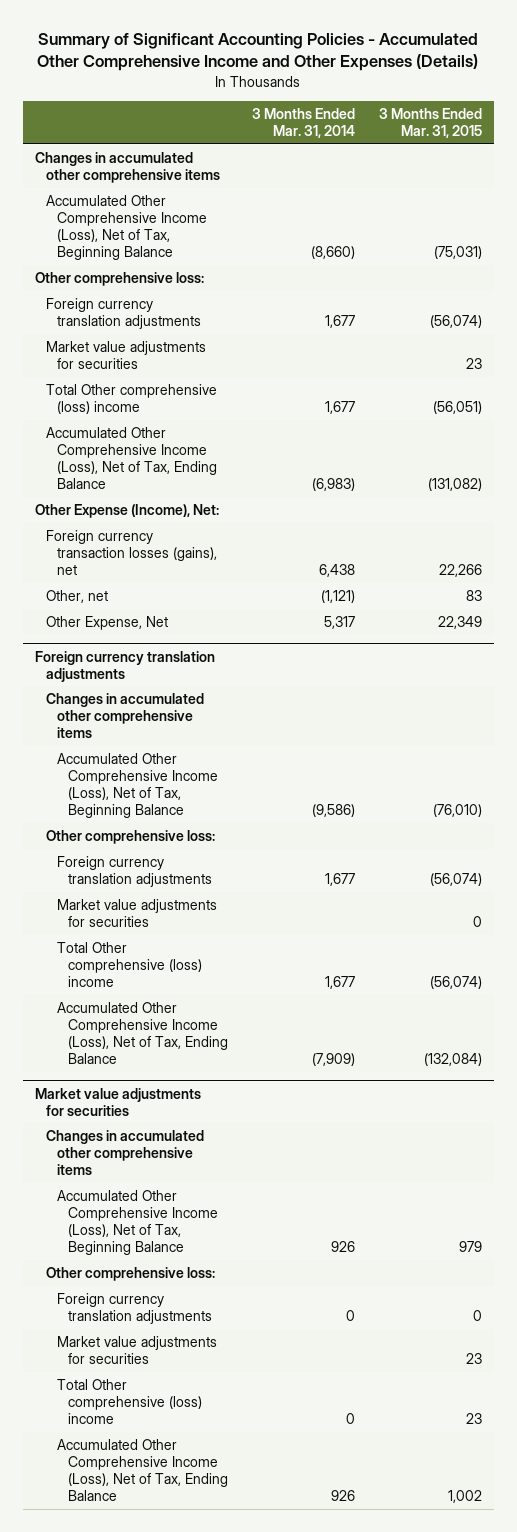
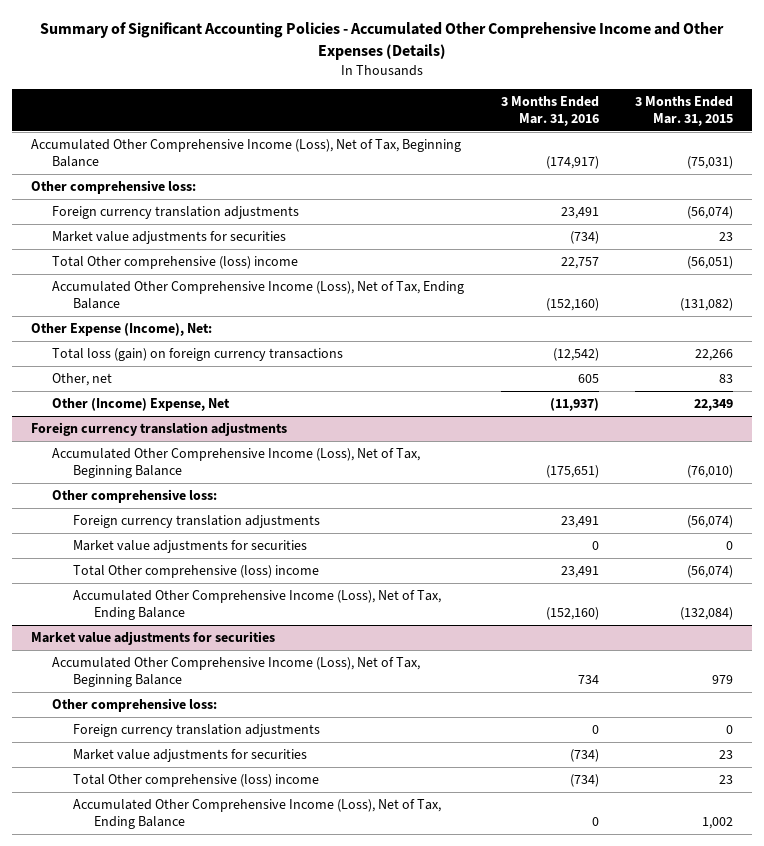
[251,107,355,138] 3 Months Ended Mar. 31, 2014 -> none
none -> [500,96,599,126] 3 Months Ended Mar. 31, 2016
[35,152,221,184] Changes in accumulated other comprehensive items -> none
[46,530,218,576] Foreign currency transaction losses (gains), net -> [51,348,343,362] Total loss (gain) on foreign currency transactions
[46,616,169,631] Other Expense, Net -> [51,398,230,412] Other (Income) Expense, Net
[46,693,205,739] Changes in accumulated other comprehensive items -> none
[46,1130,205,1176] Changes in accumulated other comprehensive items -> none

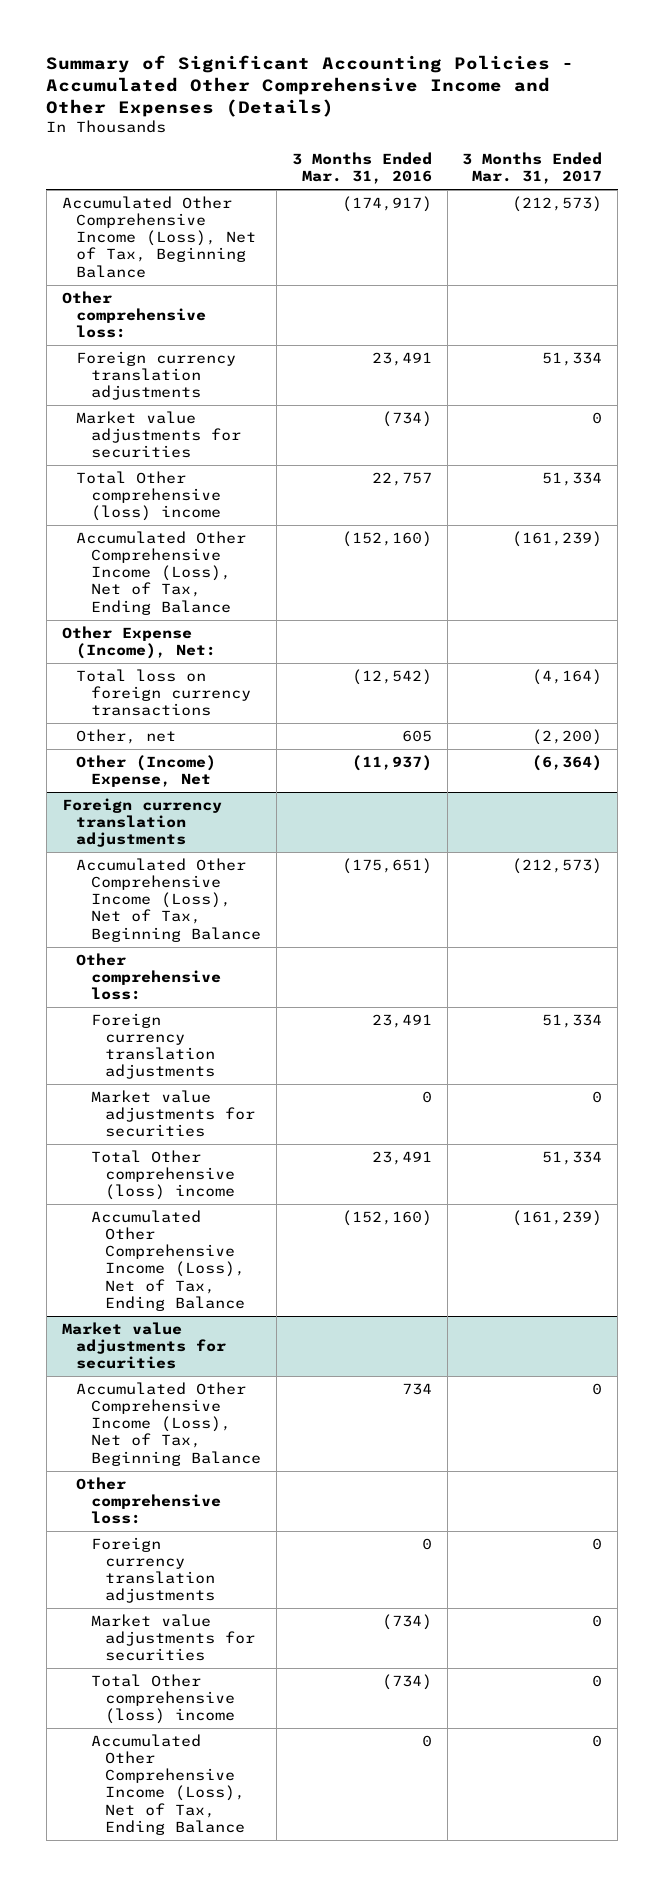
[635,96,734,126] 3 Months Ended Mar. 31, 2015 -> none
none -> [462,152,603,185] 3 Months Ended Mar. 31, 2017
[51,348,343,362] Total loss (gain) on foreign currency transactions -> [76,668,251,717] Total loss on foreign currency transactions

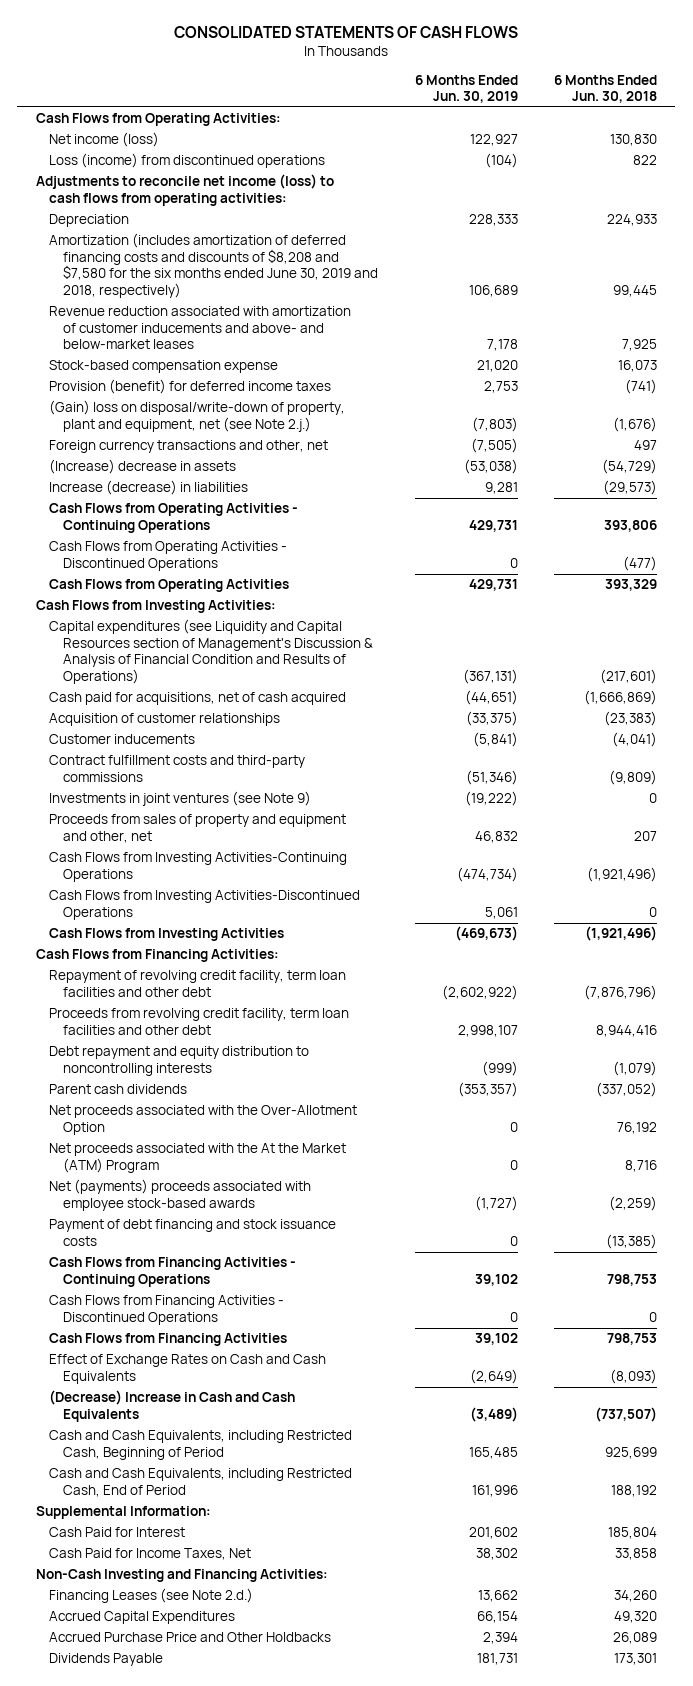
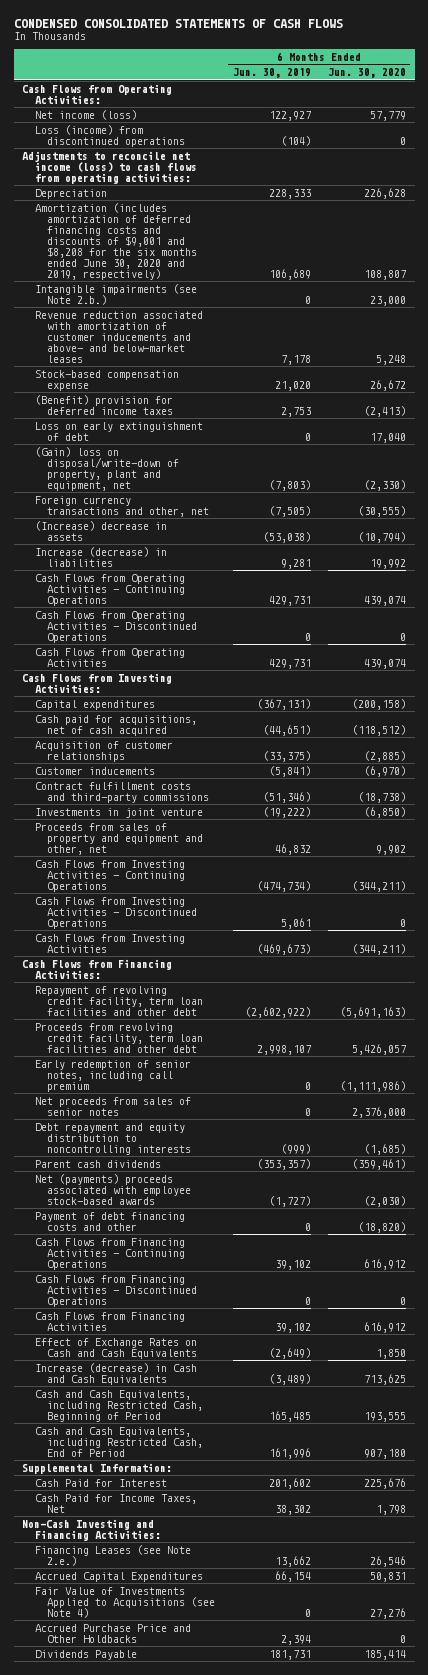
[174,25,519,38] CONSOLIDATED STATEMENTS OF CASH FLOWS -> [13,18,343,28] CONDENSED CONSOLIDATED STATEMENTS OF CASH FLOWS
[554,74,658,104] 6 Months Ended Jun. 30, 2018 -> none
none -> [328,68,407,79] Jun. 30, 2020
[49,233,379,299] Amortization (includes amortization of deferred financing costs and discounts of $8,208 and $7,580 for the six months ended June 30, 2019 and 2018, respectively) -> [34,202,198,280] Amortization (includes amortization of deferred financing costs and discounts of $9,001 and $8,208 for the six months ended June 30, 2020 and 2019, respectively)
none -> [34,283,197,305] Intangible impairments (see Note 2.b.)
[49,379,332,395] Provision (benefit) for deferred income taxes -> [34,394,174,415] (Benefit) provision for deferred income taxes
none -> [34,421,203,441] Loss on early extinguishment of debt
[49,400,346,432] (Gain) loss on disposal/write-down of property, plant and equipment, net (see Note 2.j.) -> [34,446,180,491] (Gain) loss on disposal/write-down of property, plant and equipment, net
[49,619,374,685] Capital expenditures (see Liquidity and Capital Resources section of Management's Discussion & Analysis of Financial Condition and Results of Operations) -> [34,699,155,710] Capital expenditures
[49,791,312,807] Investments in joint ventures (see Note 9) -> [34,807,203,818] Investments in joint venture
[49,852,348,882] Cash Flows from Investing Activities-Continuing Operations -> [34,859,186,892] Cash Flows from Investing Activities - Continuing Operations
[49,890,361,920] Cash Flows from Investing Activities-Discontinued Operations -> [34,896,198,929] Cash Flows from Investing Activities - Discontinued Operations
none -> [34,1059,191,1092] Early redemption of senior notes, including call premium
none -> [34,1096,191,1116] Net proceeds from sales of senior notes
[49,1105,358,1135] Net proceeds associated with the Over-Allotment Option -> none
[49,1143,347,1173] Net proceeds associated with the At the Market (ATM) Program -> none
[49,1219,337,1246] Payment of debt financing and stock issuance costs -> [34,1211,185,1231] Payment of debt financing costs and other
[49,1390,296,1422] (Decrease) Increase in Cash and Cash Equivalents -> [34,1362,197,1385] Increase (decrease) in Cash and Cash Equivalents
[49,1588,254,1604] Financing Leases (see Note 2.d.) -> [34,1544,191,1566] Financing Leases (see Note 2.e.)
none -> [34,1586,216,1618] Fair Value of Investments Applied to Acquisitions (see Note 4)

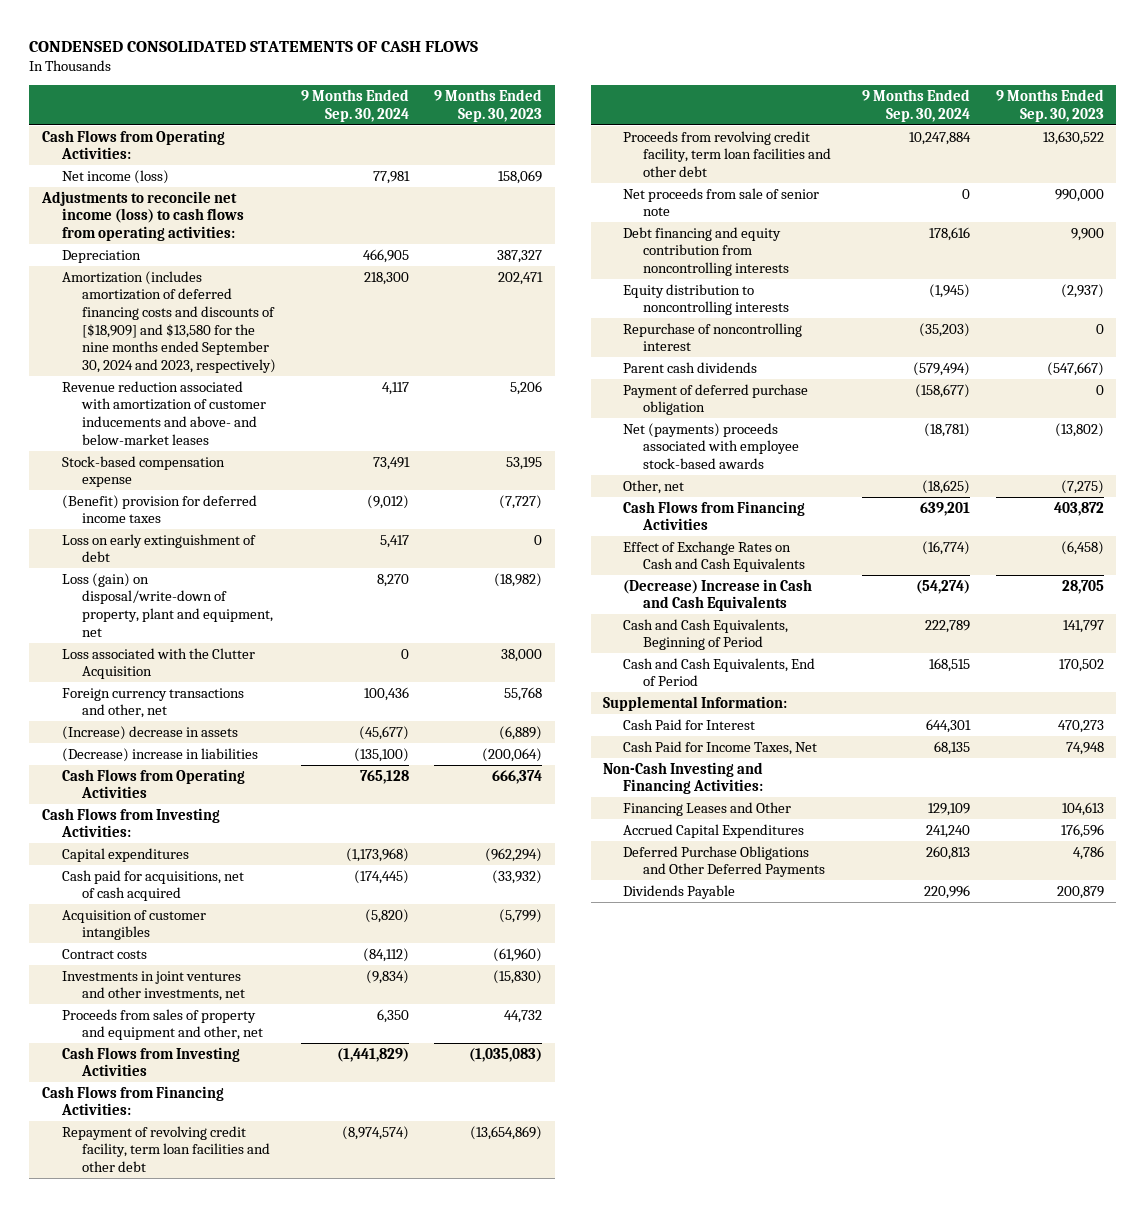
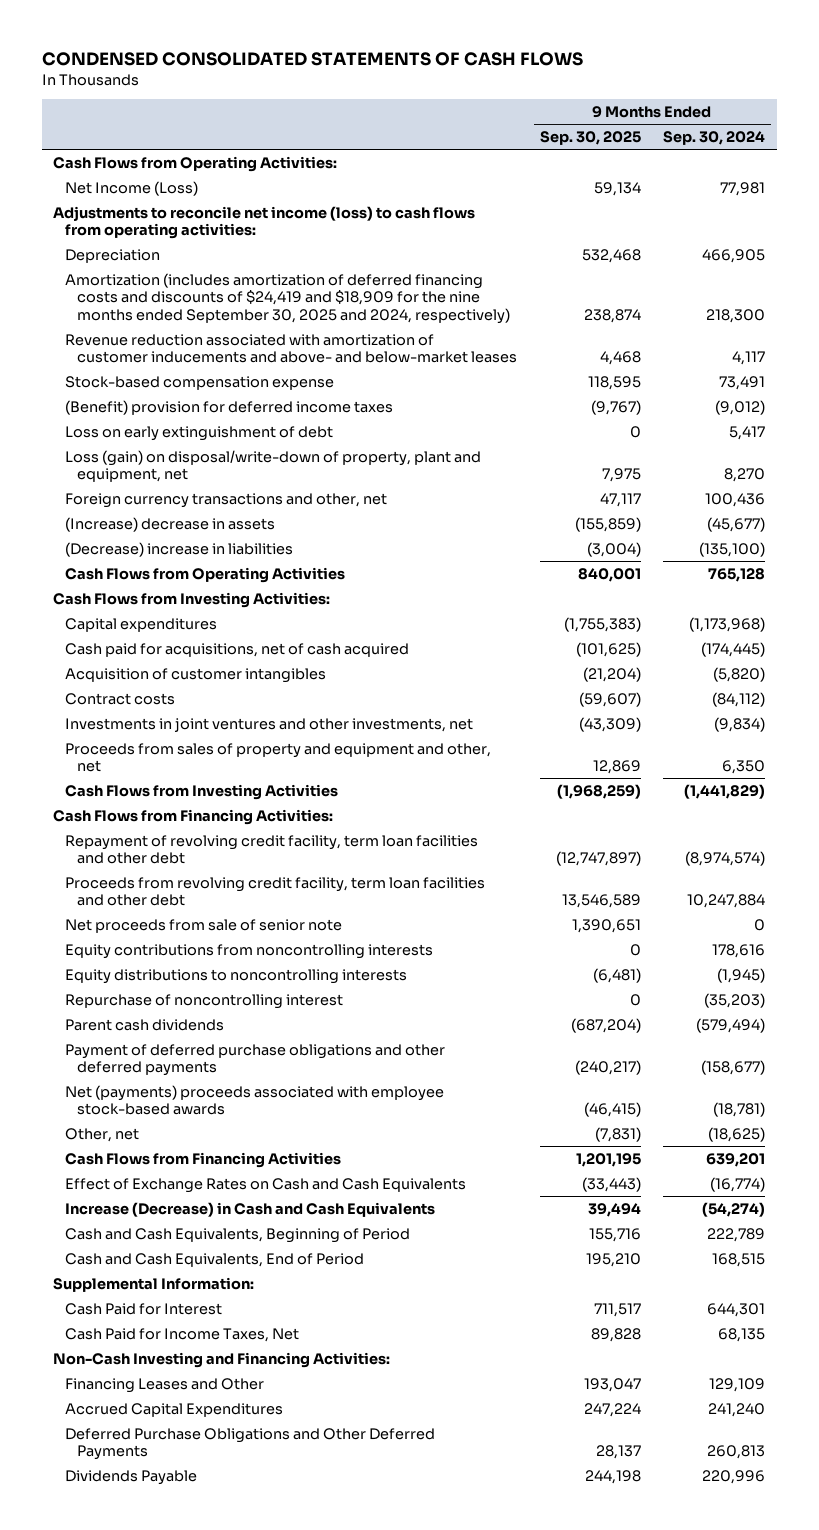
[434,89,543,122] 9 Months Ended Sep. 30, 2023 -> none
none -> [539,130,641,145] Sep. 30, 2025
[61,169,169,184] Net income (loss) -> [65,180,199,196] Net Income (Loss)
[61,270,277,374] Amortization (includes amortization of deferred financing costs and discounts of [$18,909] and $13,580 for the nine months ended September 30, 2024 and 2023, respectively) -> [65,272,510,324] Amortization (includes amortization of deferred financing costs and discounts of $24,419 and $18,909 for the nine months ended September 30, 2025 and 2024, respectively)
[61,647,255,680] Loss associated with the Clutter Acquisition -> none
[623,226,790,277] Debt financing and equity contribution from noncontrolling interests -> [65,943,434,959] Equity contributions from noncontrolling interests
[623,283,790,316] Equity distribution to noncontrolling interests -> [65,968,408,984] Equity distributions to noncontrolling interests
[623,383,809,416] Payment of deferred purchase obligation -> [65,1043,446,1077] Payment of deferred purchase obligations and other deferred payments
[623,578,813,612] (Decrease) Increase in Cash and Cash Equivalents -> [65,1201,436,1217] Increase (Decrease) in Cash and Cash Equivalents

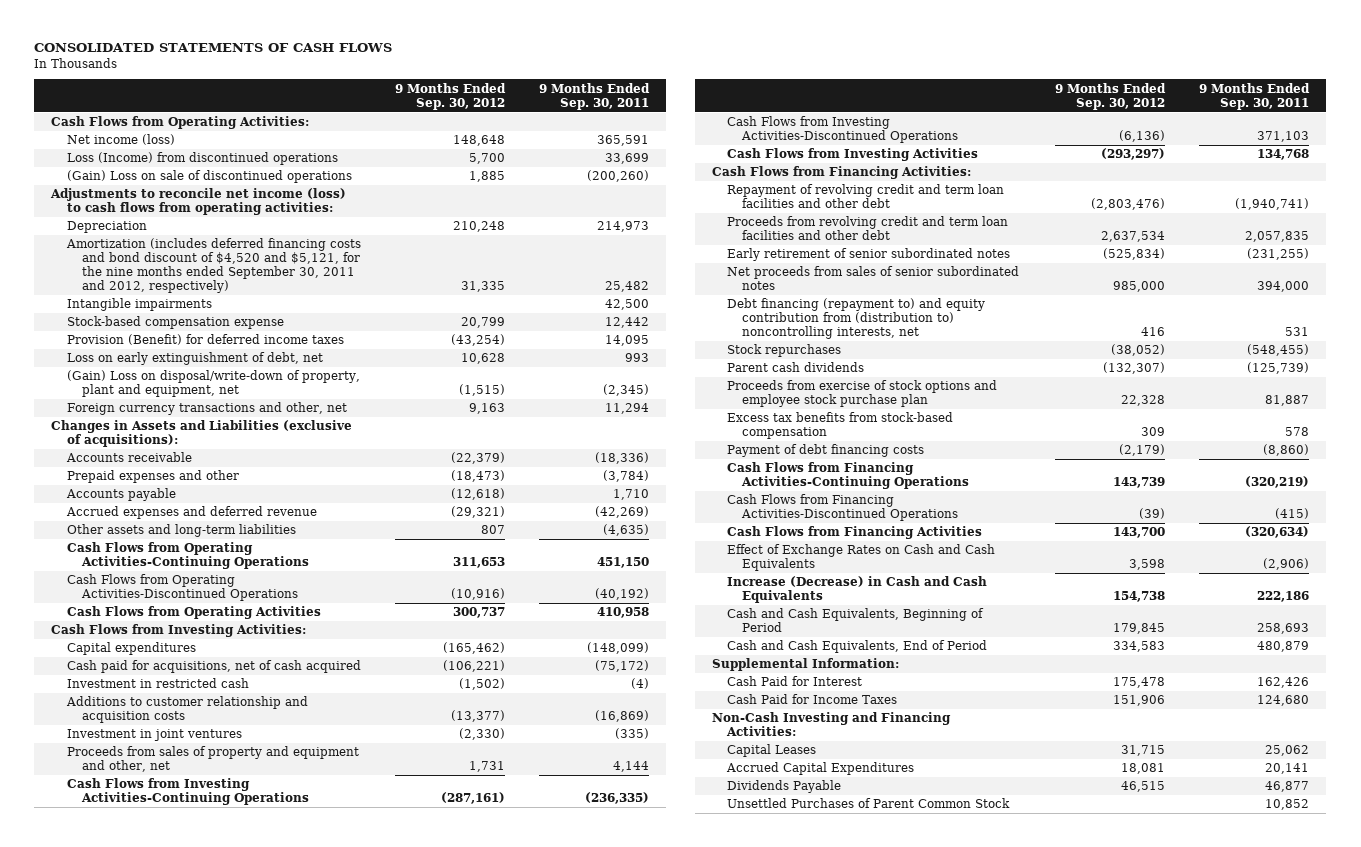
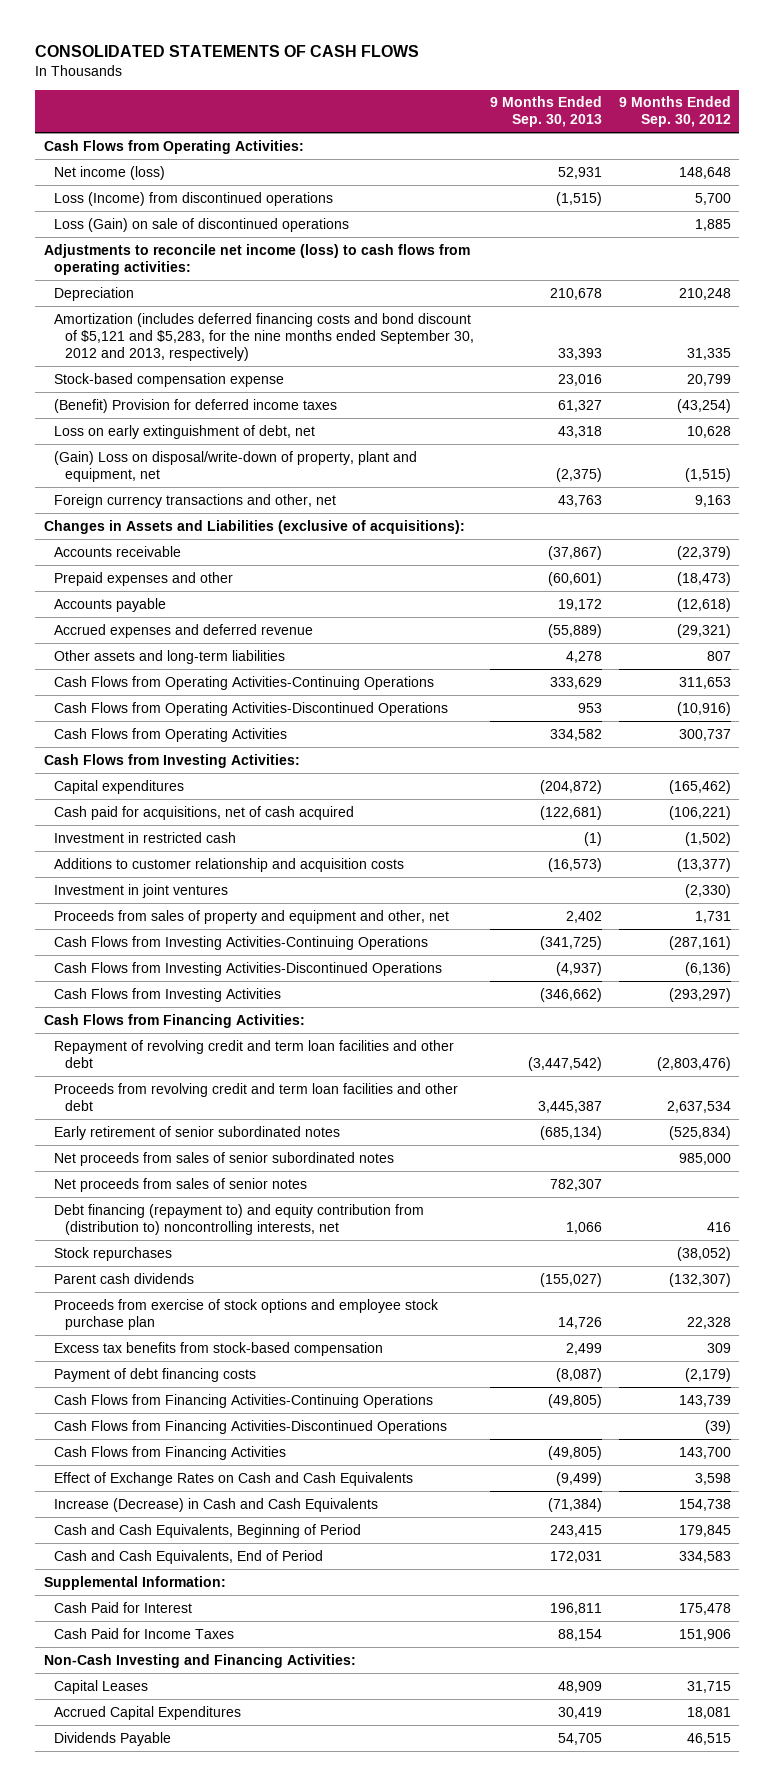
[538,82,650,110] 9 Months Ended Sep. 30, 2011 -> none
none -> [490,96,603,128] 9 Months Ended Sep. 30, 2013
[66,170,352,184] (Gain) Loss on sale of discontinued operations -> [54,217,350,232] Loss (Gain) on sale of discontinued operations
[66,298,212,312] Intangible impairments -> none
[65,238,361,294] Amortization (includes deferred financing costs and bond discount of $4,520 and $5,121, for the nine months ended September 30, 2011 and 2012, respectively) -> [54,312,474,361] Amortization (includes deferred financing costs and bond discount of $5,121 and $5,283, for the nine months ended September 30, 2012 and 2013, respectively)
[66,334,344,346] Provision (Benefit) for deferred income taxes -> [54,398,338,413] (Benefit) Provision for deferred income taxes
none -> [54,1177,308,1192] Net proceeds from sales of senior notes
[727,798,1011,809] Unsettled Purchases of Parent Common Stock -> none

